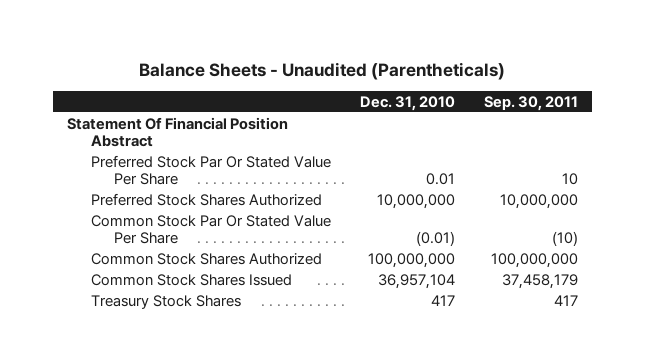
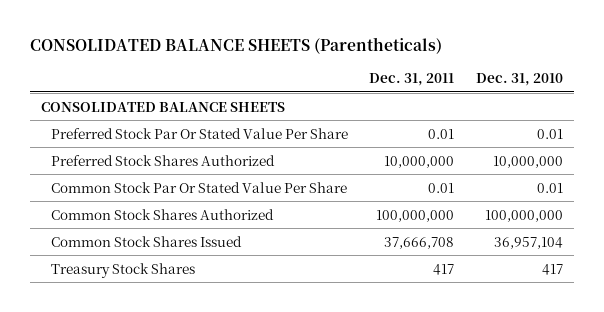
[139,61,506,80] Balance Sheets - Unaudited (Parentheticals) -> [29,36,442,54] CONSOLIDATED BALANCE SHEETS (Parentheticals)
[483,95,578,111] Sep. 30, 2011 -> none
none -> [369,73,455,87] Dec. 31, 2011
[67,116,289,148] Statement Of Financial Position Abstract -> [40,101,285,112] CONSOLIDATED BALANCE SHEETS
[415,231,455,247] (0.01) -> [537,182,564,193] 0.01

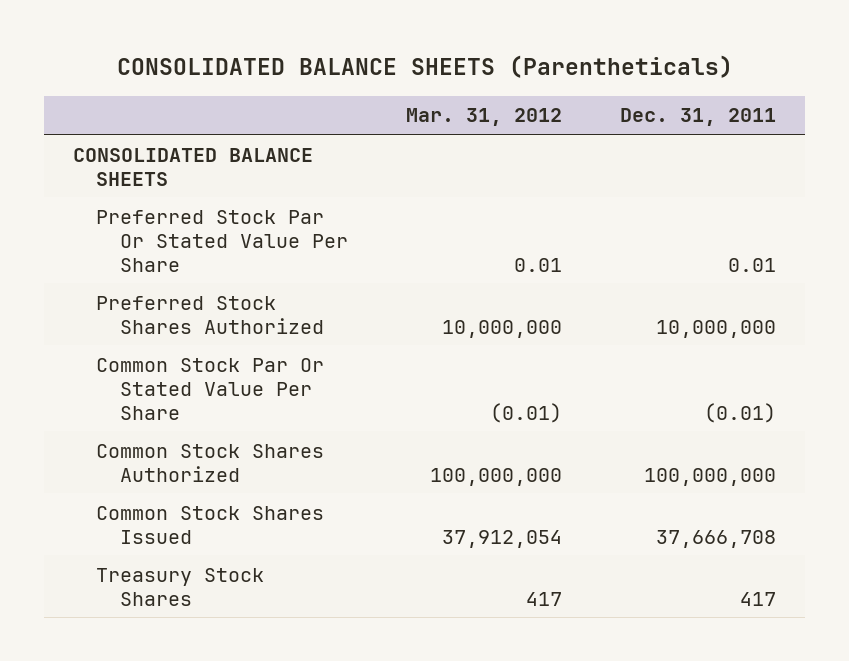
[476,73,564,87] Dec. 31, 2010 -> none
none -> [405,108,562,127] Mar. 31, 2012
[428,182,455,193] 0.01 -> [704,402,777,423] (0.01)

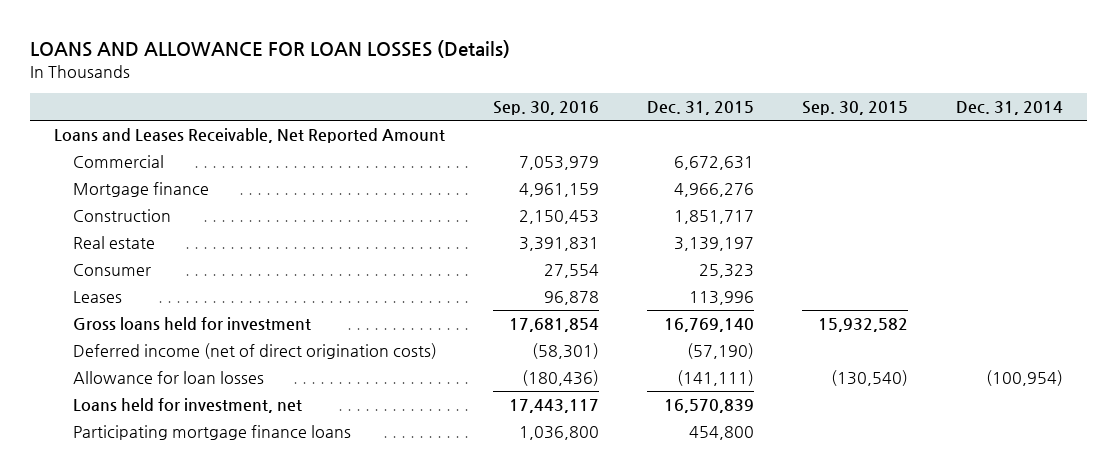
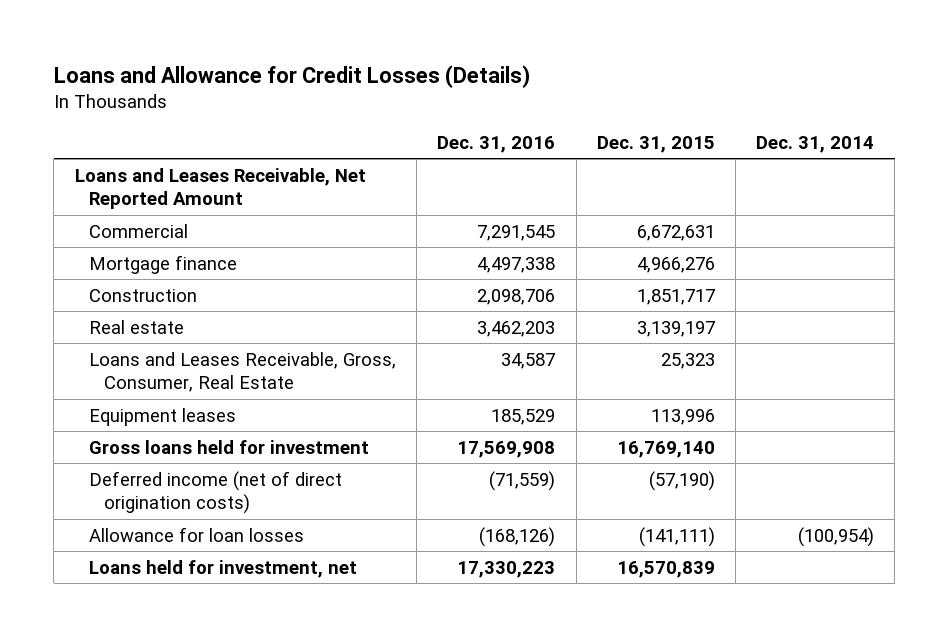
[29,39,510,58] LOANS AND ALLOWANCE FOR LOAN LOSSES (Details) -> [53,64,530,88] Loans and Allowance for Credit Losses (Details)
[492,101,599,116] Sep. 30, 2016 -> none
[802,101,909,116] Sep. 30, 2015 -> none
none -> [437,135,556,153] Dec. 31, 2016
[72,264,151,277] Consumer -> [89,351,397,392] Loans and Leases Receivable, Gross, Consumer, Real Estate
[72,291,122,304] Leases -> [89,407,237,426] Equipment leases
[72,425,351,441] Participating mortgage finance loans -> none

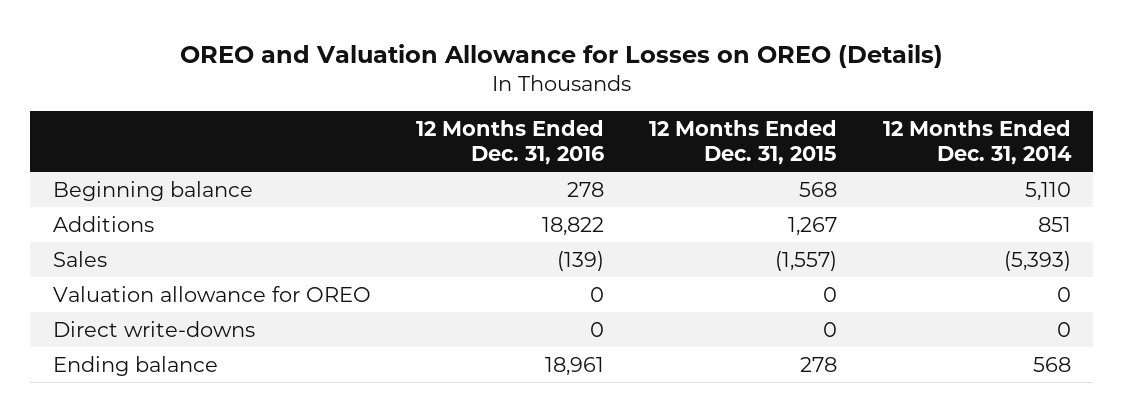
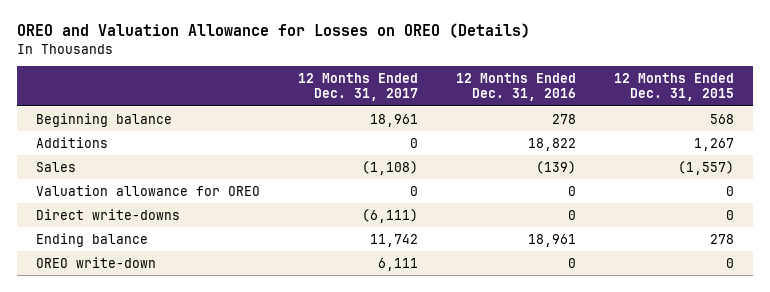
[882,120,1072,166] 12 Months Ended Dec. 31, 2014 -> none
none -> [297,73,418,102] 12 Months Ended Dec. 31, 2017
none -> [35,256,156,268] OREO write-down

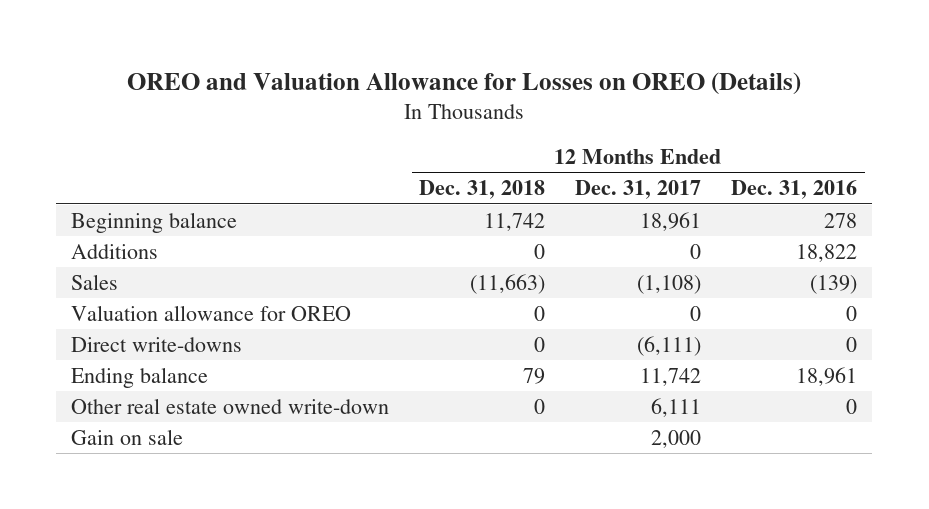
[614,73,735,102] 12 Months Ended Dec. 31, 2015 -> none
none -> [419,180,546,200] Dec. 31, 2018
[35,256,156,268] OREO write-down -> [71,397,390,414] Other real estate owned write-down
none -> [71,428,184,445] Gain on sale

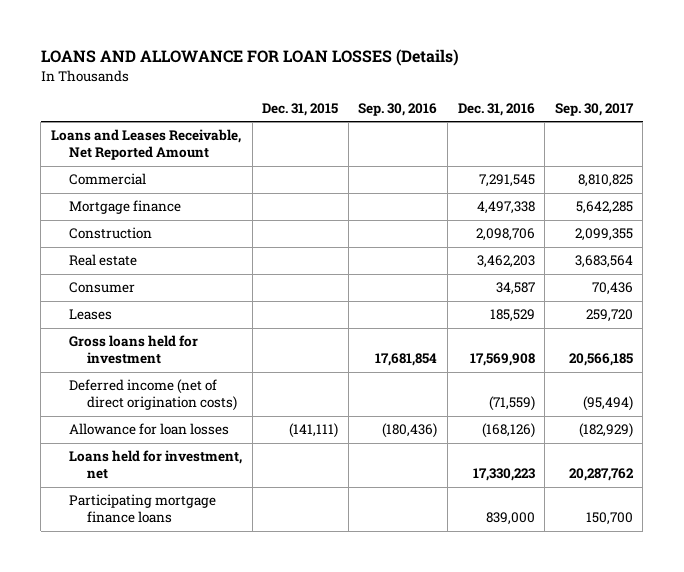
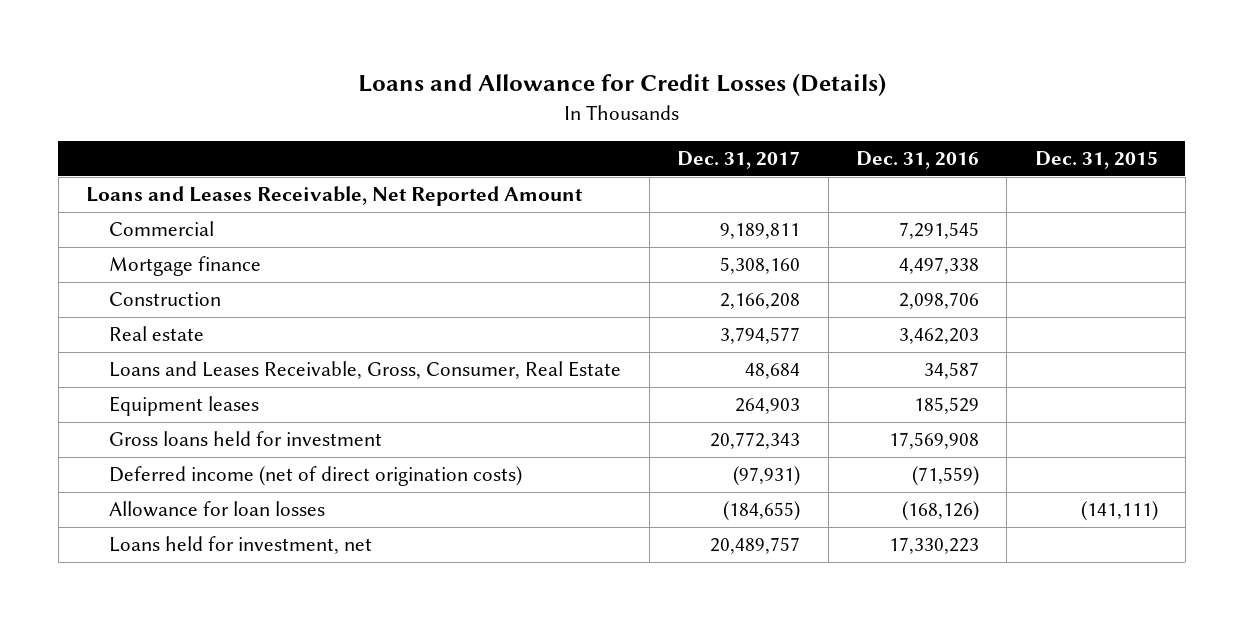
[40,49,459,67] LOANS AND ALLOWANCE FOR LOAN LOSSES (Details) -> [357,73,886,97] Loans and Allowance for Credit Losses (Details)
[358,102,438,116] Sep. 30, 2016 -> none
[554,102,634,116] Sep. 30, 2017 -> none
none -> [677,151,801,170] Dec. 31, 2017
[69,282,136,294] Consumer -> [109,361,622,380] Loans and Leases Receivable, Gross, Consumer, Real Estate
[69,309,113,321] Leases -> [109,396,260,417] Equipment leases
[69,494,217,524] Participating mortgage finance loans -> none

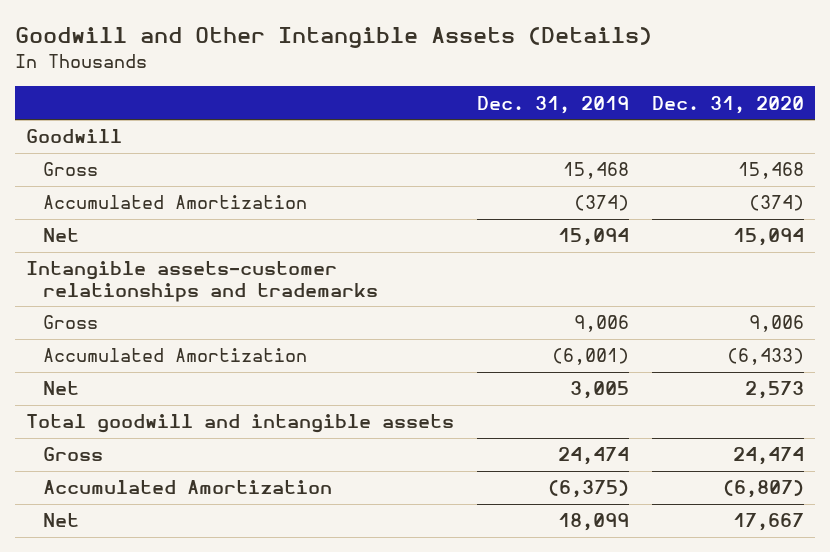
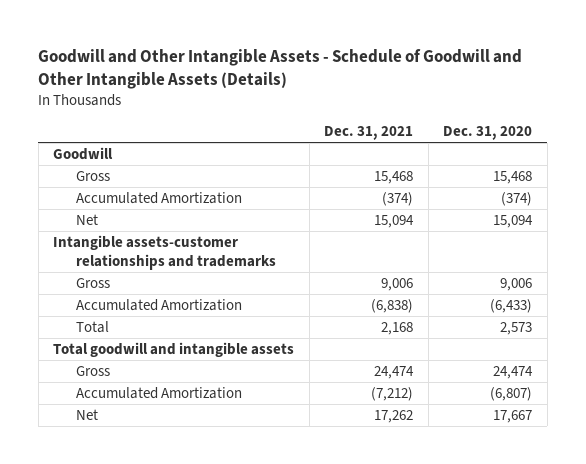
[15,27,653,49] Goodwill and Other Intangible Assets (Details) -> [38,48,523,89] Goodwill and Other Intangible Assets - Schedule of Goodwill and Other Intangible Assets (Details)
[476,95,629,114] Dec. 31, 2019 -> none
none -> [324,126,414,141] Dec. 31, 2021
[42,381,79,396] Net -> [76,321,110,334] Total

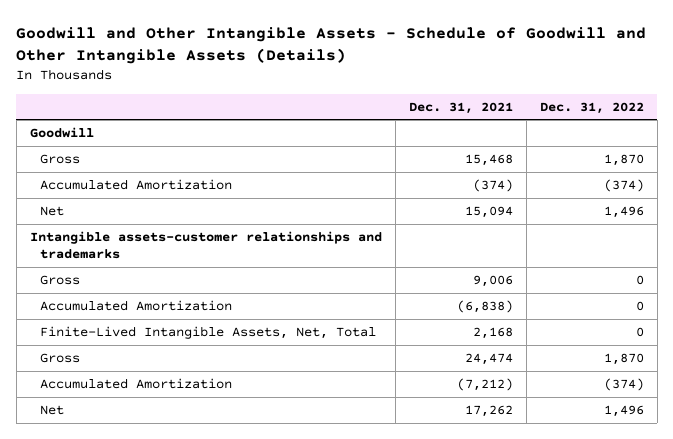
[443,126,533,141] Dec. 31, 2020 -> none
none -> [539,101,644,114] Dec. 31, 2022
[53,342,295,358] Total goodwill and intangible assets -> none
[76,321,110,334] Total -> [40,326,377,340] Finite-Lived Intangible Assets, Net, Total

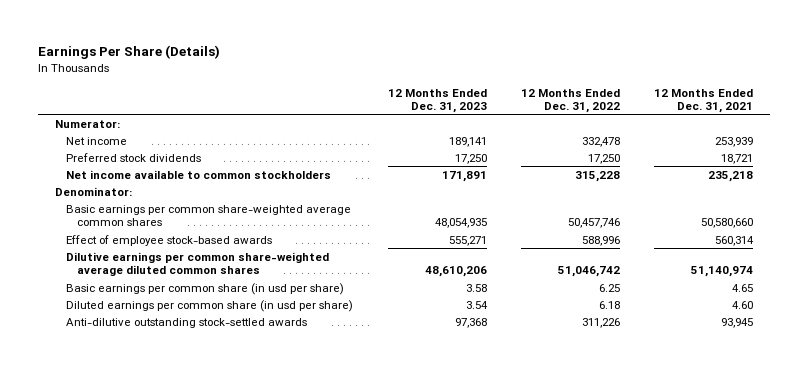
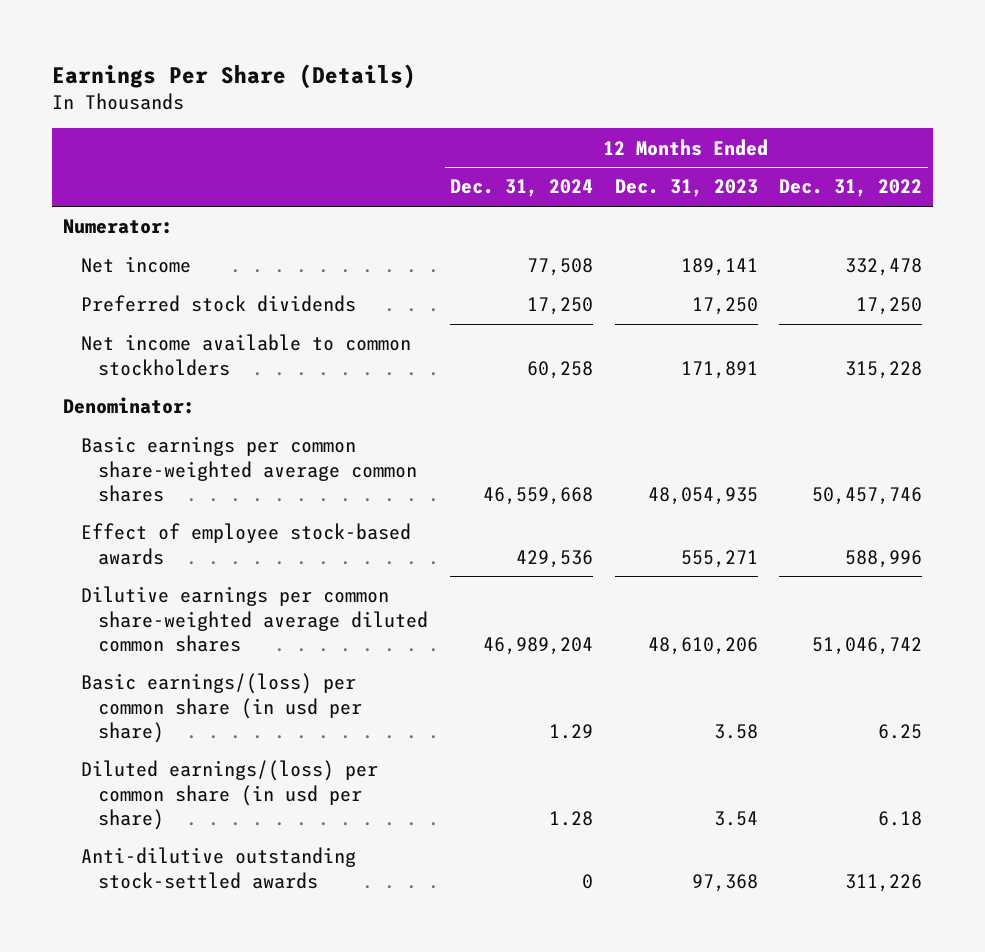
[654,88,754,114] 12 Months Ended Dec. 31, 2021 -> none
none -> [449,179,593,198] Dec. 31, 2024
[66,282,345,295] Basic earnings per common share (in usd per share) -> [80,673,363,743] Basic earnings/(loss) per common share (in usd per share)
[66,299,354,312] Diluted earnings per common share (in usd per share) -> [80,760,378,830] Diluted earnings/(loss) per common share (in usd per share)

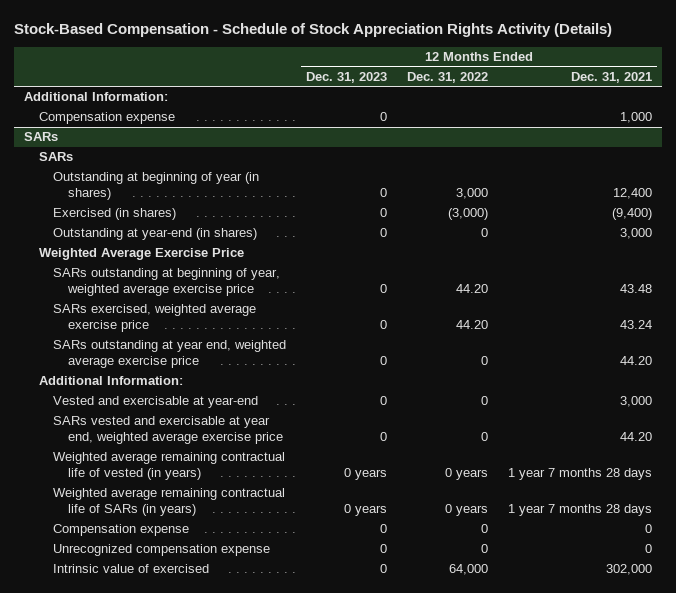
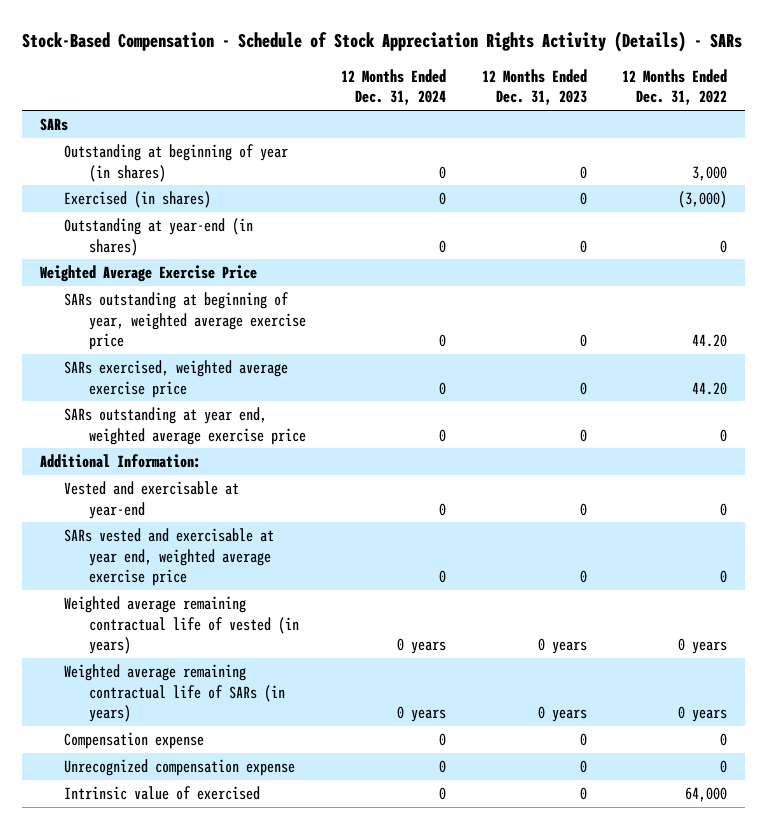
[14,23,613,38] Stock-Based Compensation - Schedule of Stock Appreciation Rights Activity (Details) -> [21,30,742,52] Stock-Based Compensation - Schedule of Stock Appreciation Rights Activity (Details) - SARs
[571,71,653,83] Dec. 31, 2021 -> none
none -> [341,68,447,106] 12 Months Ended Dec. 31, 2024
[24,92,169,102] Additional Information: -> none
[38,112,175,125] Compensation expense -> none
[24,132,59,142] SARs -> none

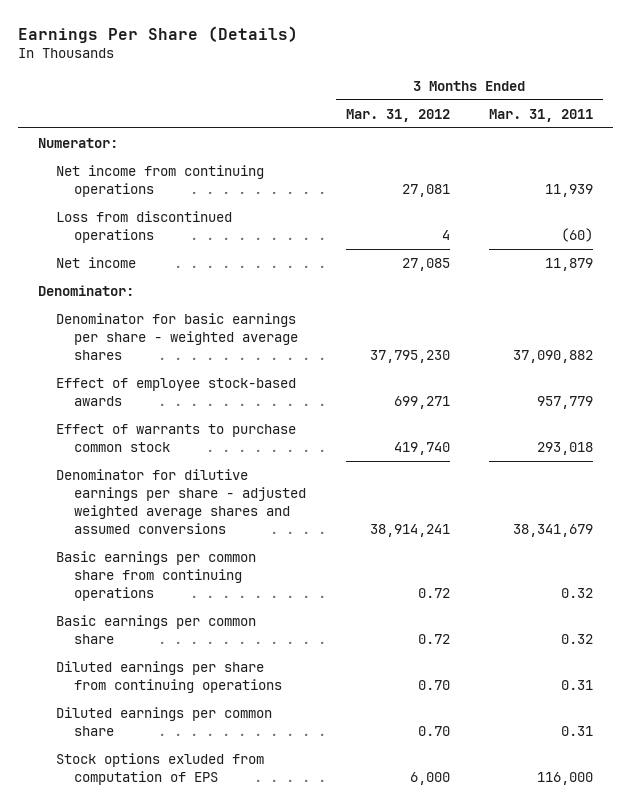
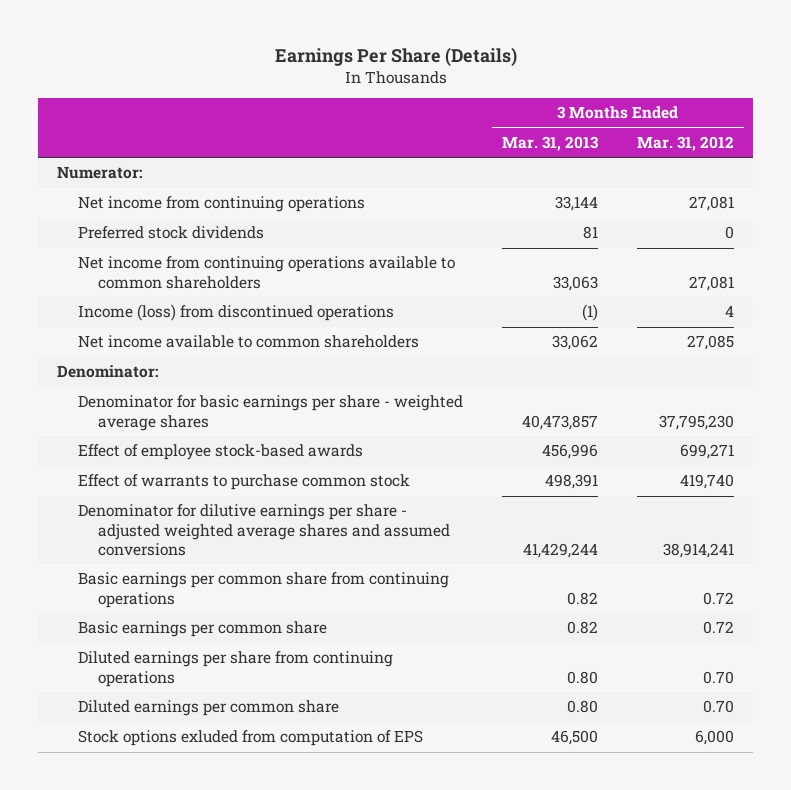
[488,109,593,123] Mar. 31, 2011 -> none
none -> [501,135,599,151] Mar. 31, 2013
none -> [77,226,264,240] Preferred stock dividends
none -> [77,256,455,289] Net income from continuing operations available to common shareholders
[56,211,233,243] Loss from discontinued operations -> [77,304,394,322] Income (loss) from discontinued operations
[56,257,137,269] Net income -> [77,335,419,349] Net income available to common shareholders

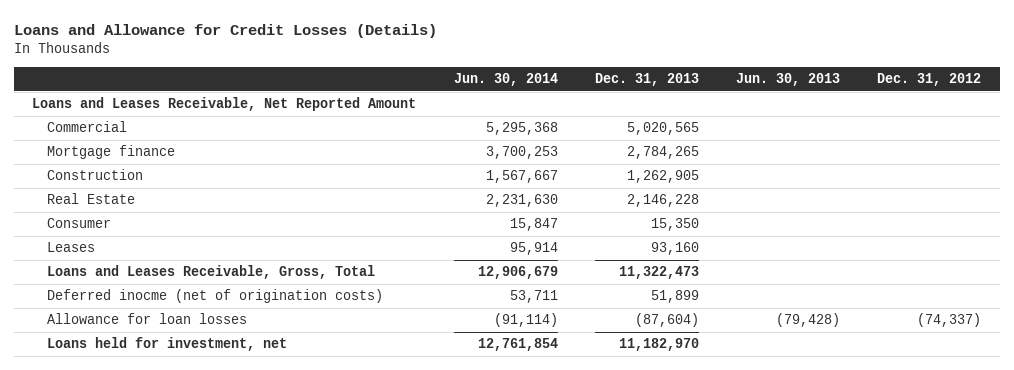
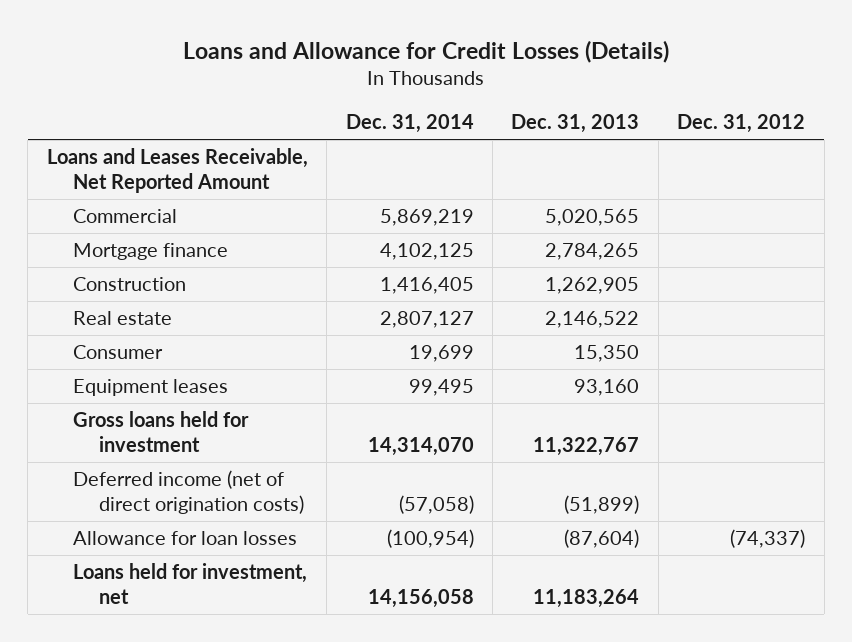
[453,73,558,87] Jun. 30, 2014 -> none
[736,73,841,87] Jun. 30, 2013 -> none
none -> [345,114,474,134] Dec. 31, 2014
[47,193,136,205] Real Estate -> [73,311,173,326] Real estate
[626,194,699,208] 2,146,228 -> [545,311,640,329] 2,146,522
[47,242,96,253] Leases -> [73,379,229,397] Equipment leases
[47,265,376,280] Loans and Leases Receivable, Gross, Total -> [73,411,250,453] Gross loans held for investment
[618,266,699,280] 11,322,473 -> [533,437,640,457] 11,322,767
[47,289,384,304] Deferred inocme (net of origination costs) -> [73,470,305,515] Deferred income (net of direct origination costs)
[650,290,699,304] 51,899 -> [564,495,640,515] (51,899)
[618,338,699,352] 11,182,970 -> [533,589,640,609] 11,183,264

